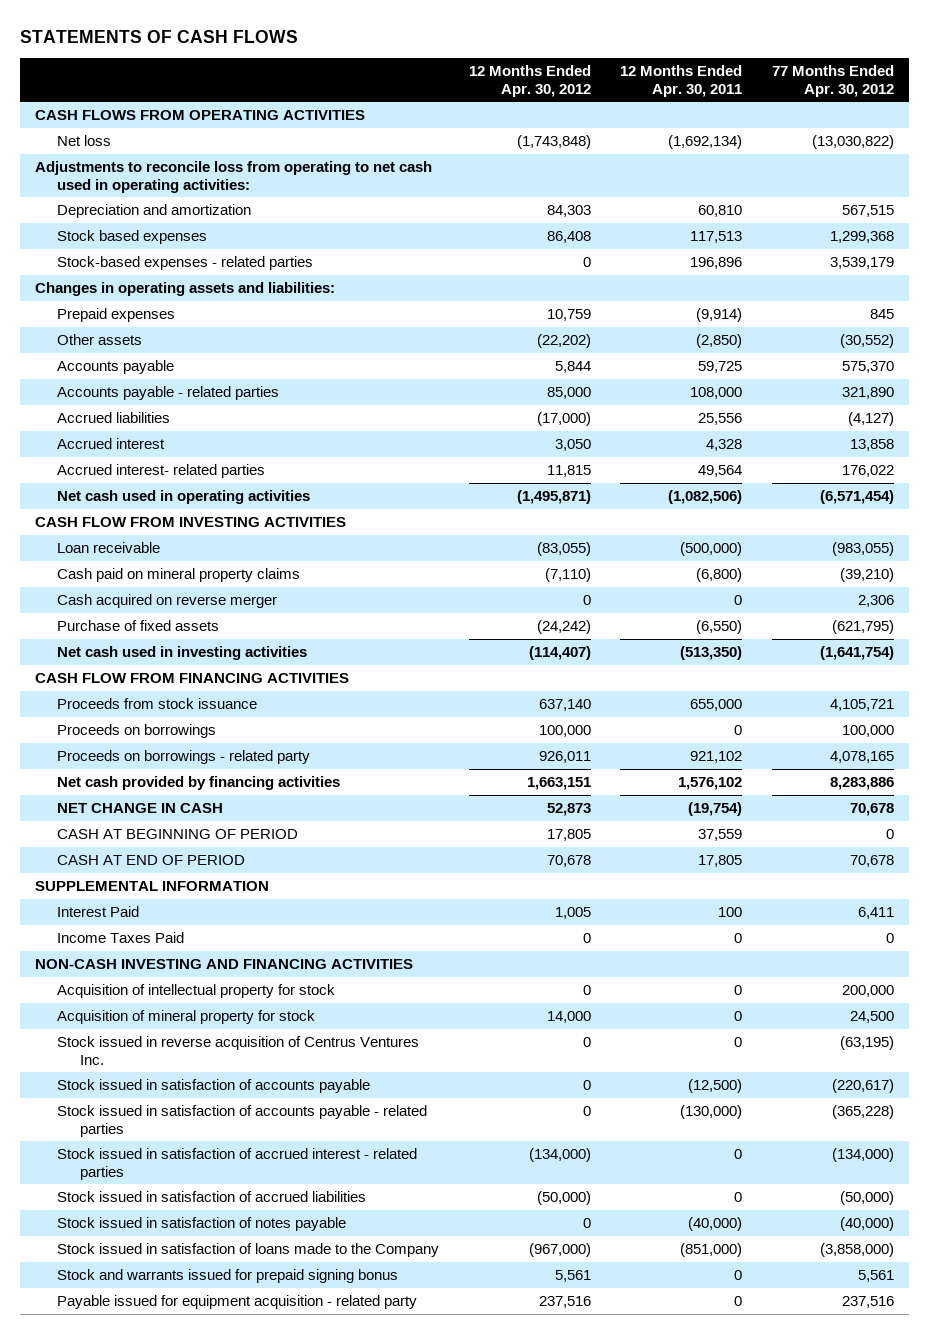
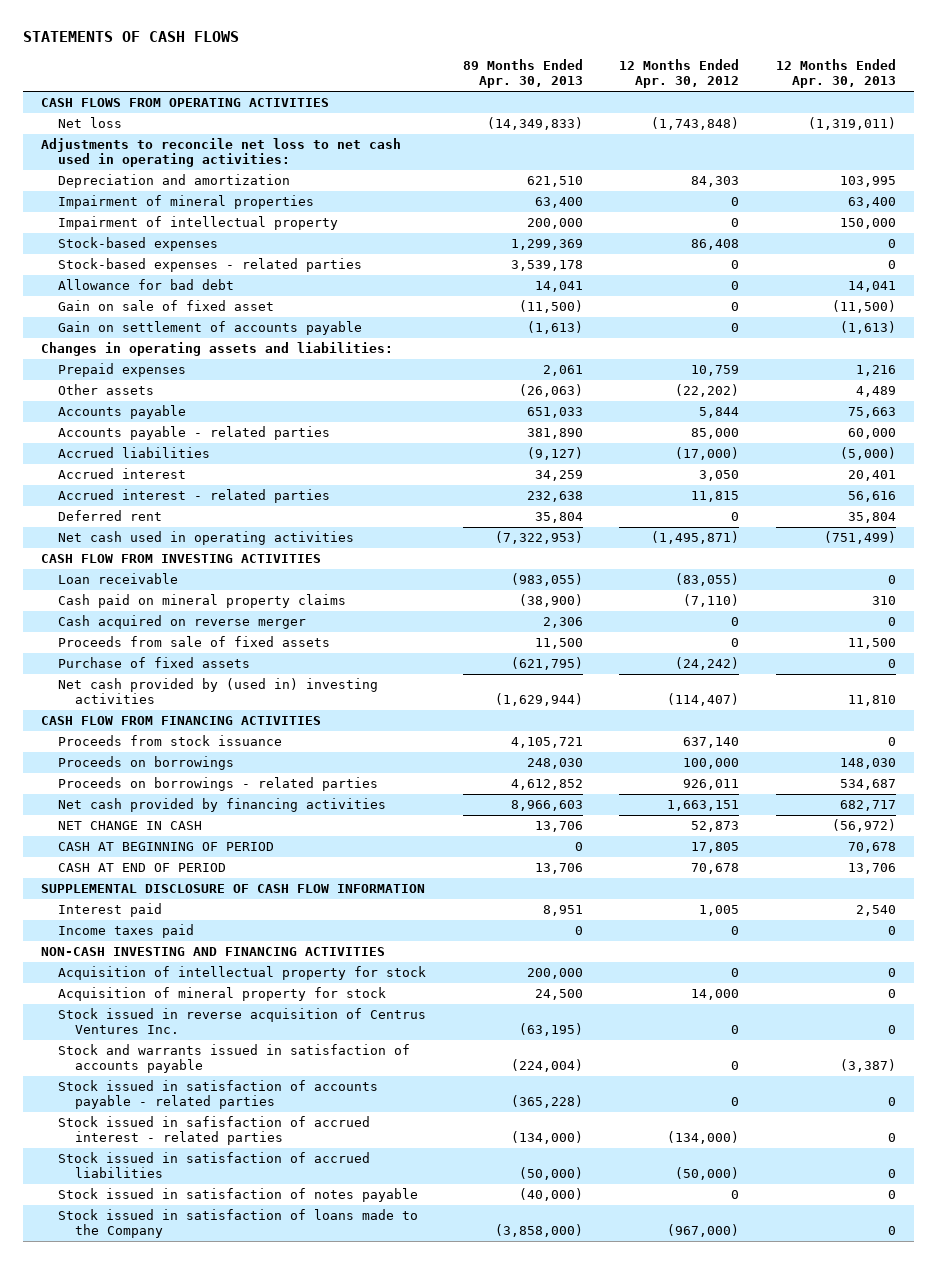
[620,65,743,97] 12 Months Ended Apr. 30, 2011 -> none
[772,65,895,97] 77 Months Ended Apr. 30, 2012 -> none
none -> [462,58,583,89] 89 Months Ended Apr. 30, 2013
none -> [775,58,896,89] 12 Months Ended Apr. 30, 2013
[34,160,432,193] Adjustments to reconcile loss from operating to net cash used in operating activities: -> [41,138,402,168] Adjustments to reconcile net loss to net cash used in operating activities:
none -> [57,195,314,210] Impairment of mineral properties
none -> [57,216,338,231] Impairment of intellectual property
[57,229,208,244] Stock based expenses -> [57,237,218,252] Stock-based expenses
none -> [57,279,234,291] Allowance for bad debt
none -> [57,300,274,312] Gain on sale of fixed asset
none -> [57,321,362,336] Gain on settlement of accounts payable
[57,463,266,478] Accrued interest- related parties -> [57,489,330,504] Accrued interest - related parties
none -> [57,510,162,522] Deferred rent
none -> [57,636,330,648] Proceeds from sale of fixed assets
[57,645,308,660] Net cash used in investing activities -> [57,678,378,705] Net cash provided by (used in) investing activities
[57,749,311,764] Proceeds on borrowings - related party -> [57,777,378,792] Proceeds on borrowings - related parties
[34,880,269,891] SUPPLEMENTAL INFORMATION -> [41,884,426,894] SUPPLEMENTAL DISCLOSURE OF CASH FLOW INFORMATION
[57,905,140,917] Interest Paid -> [57,903,162,918] Interest paid
[57,931,185,943] Income Taxes Paid -> [57,924,194,939] Income taxes paid
[57,1078,371,1093] Stock issued in satisfaction of accounts payable -> [57,1044,410,1074] Stock and warrants issued in satisfaction of accounts payable
[57,1147,418,1180] Stock issued in satisfaction of accrued interest - related parties -> [57,1116,370,1146] Stock issued in safisfaction of accrued interest - related parties
[57,1268,399,1283] Stock and warrants issued for prepaid signing bonus -> none
[57,1294,418,1309] Payable issued for equipment acquisition - related party -> none

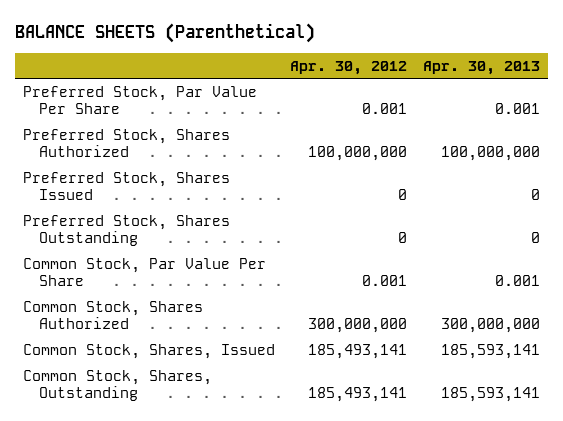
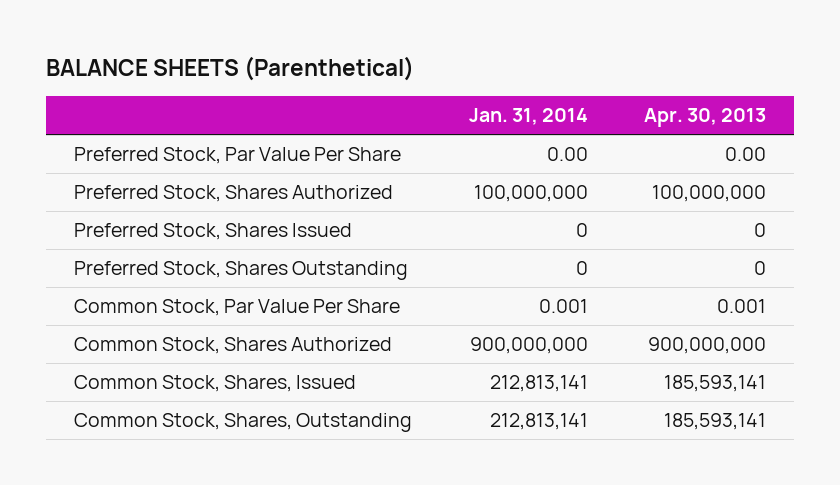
[290,60,408,75] Apr. 30, 2012 -> none
none -> [468,108,588,126] Jan. 31, 2014
[494,102,540,114] 0.001 -> [724,147,766,162] 0.00
[440,317,540,333] 300,000,000 -> [647,337,766,355] 900,000,000

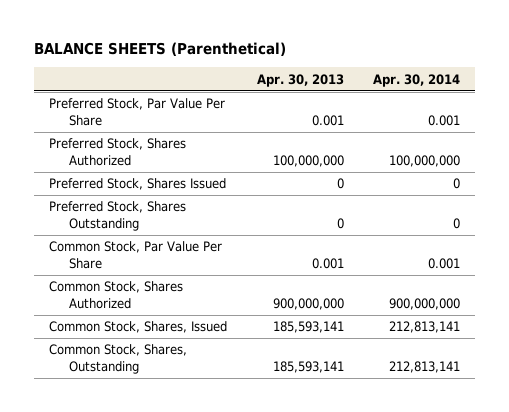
[468,108,588,126] Jan. 31, 2014 -> none
none -> [373,73,461,87] Apr. 30, 2014
[724,147,766,162] 0.00 -> [311,114,344,126] 0.001

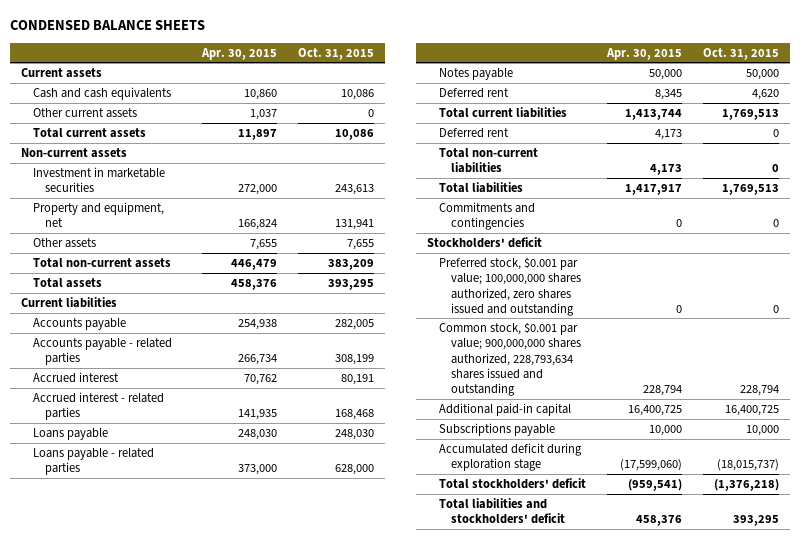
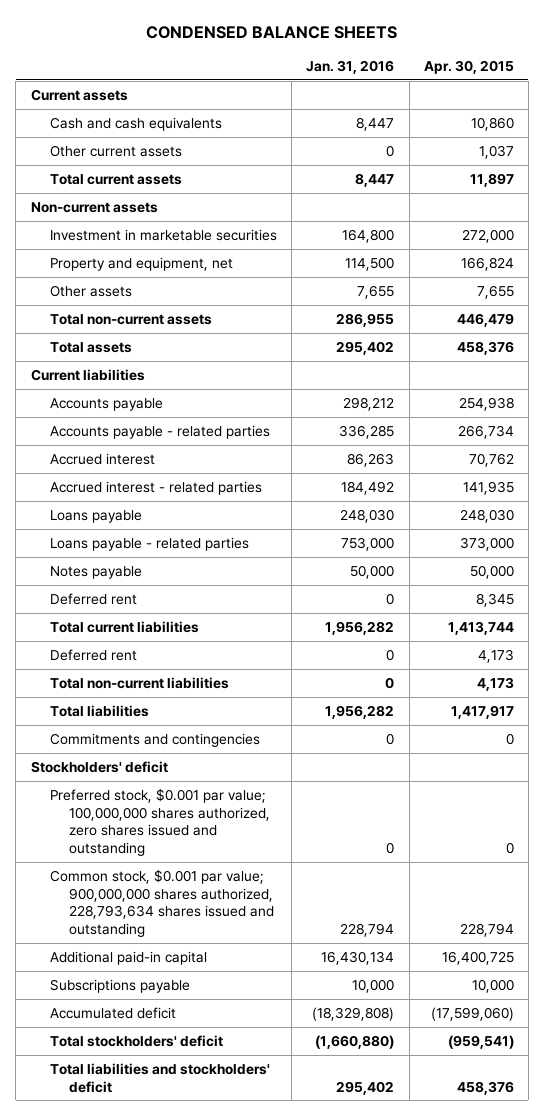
[297,47,374,60] Oct. 31, 2015 -> none
none -> [306,59,395,74] Jan. 31, 2016
[438,442,582,472] Accumulated deficit during exploration stage -> [49,1006,176,1019] Accumulated deficit

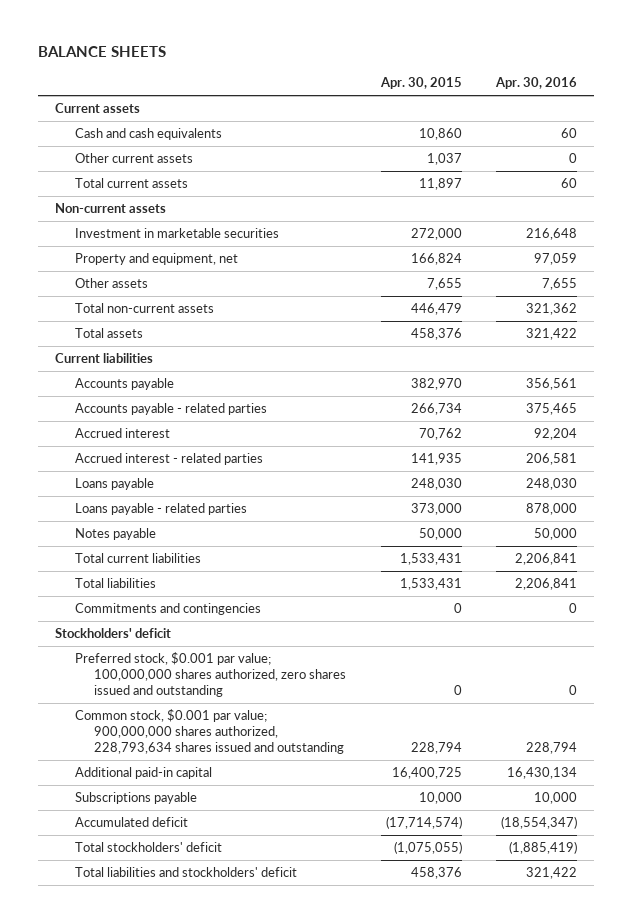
[146,25,398,39] CONDENSED BALANCE SHEETS -> [37,46,166,58] BALANCE SHEETS
[306,59,395,74] Jan. 31, 2016 -> none
none -> [495,77,578,90] Apr. 30, 2016
[458,396,514,411] 254,938 -> [410,378,462,391] 382,970
[49,592,137,605] Deferred rent -> none
[49,648,137,661] Deferred rent -> none
[49,676,229,689] Total non-current liabilities -> none
[447,620,514,635] 1,413,744 -> [399,553,462,566] 1,533,431
[450,704,514,719] 1,417,917 -> [399,578,462,591] 1,533,431
[430,1006,514,1021] (17,599,060) -> [385,816,462,830] (17,714,574)
[447,1034,514,1049] (959,541) -> [393,841,462,855] (1,075,055)

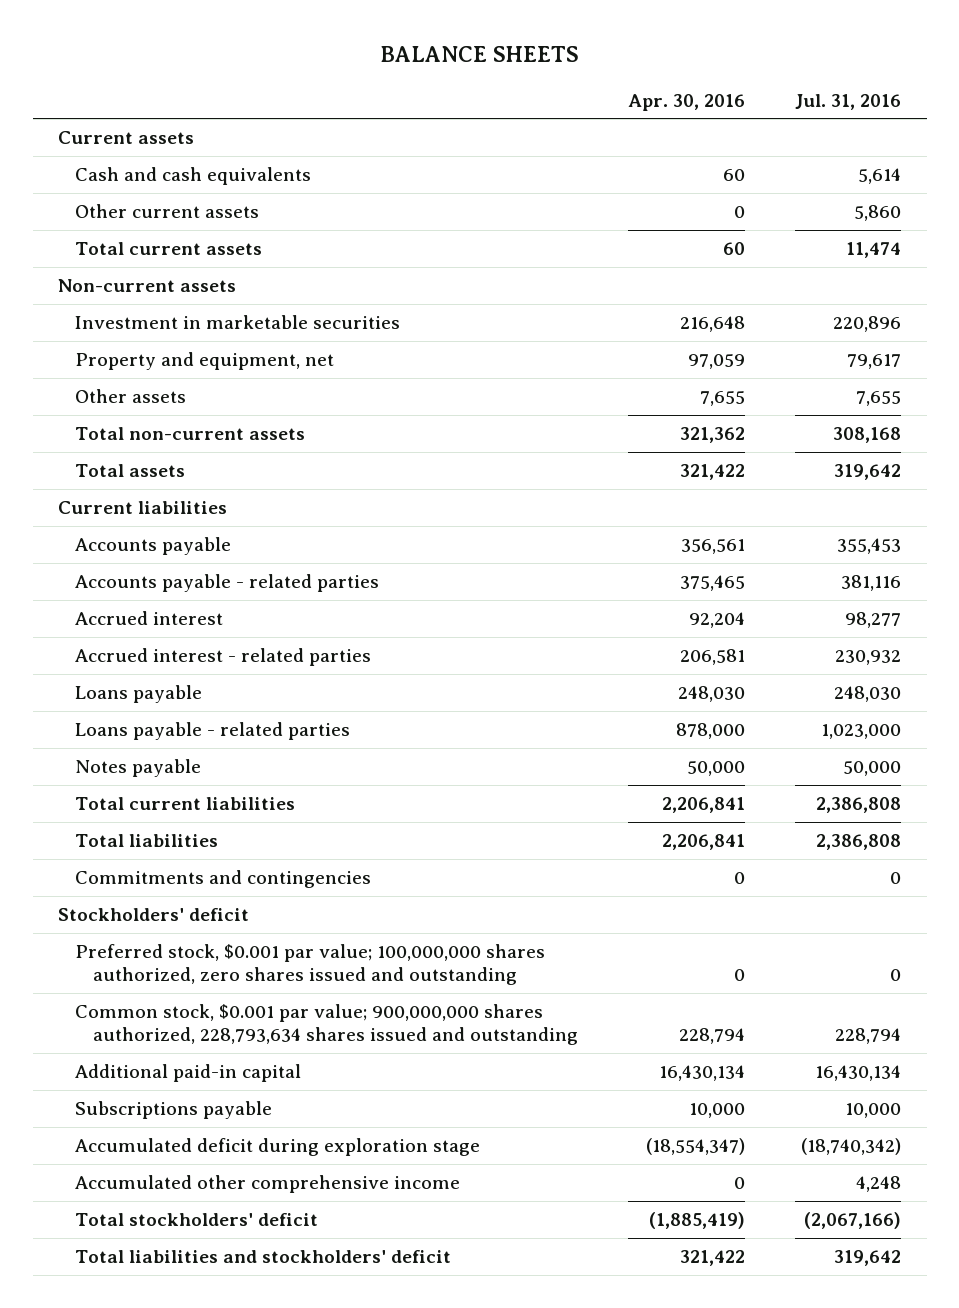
[379,77,462,90] Apr. 30, 2015 -> none
none -> [795,93,902,110] Jul. 31, 2016
[74,817,188,828] Accumulated deficit -> [75,1138,481,1157] Accumulated deficit during exploration stage
none -> [75,1175,461,1194] Accumulated other comprehensive income

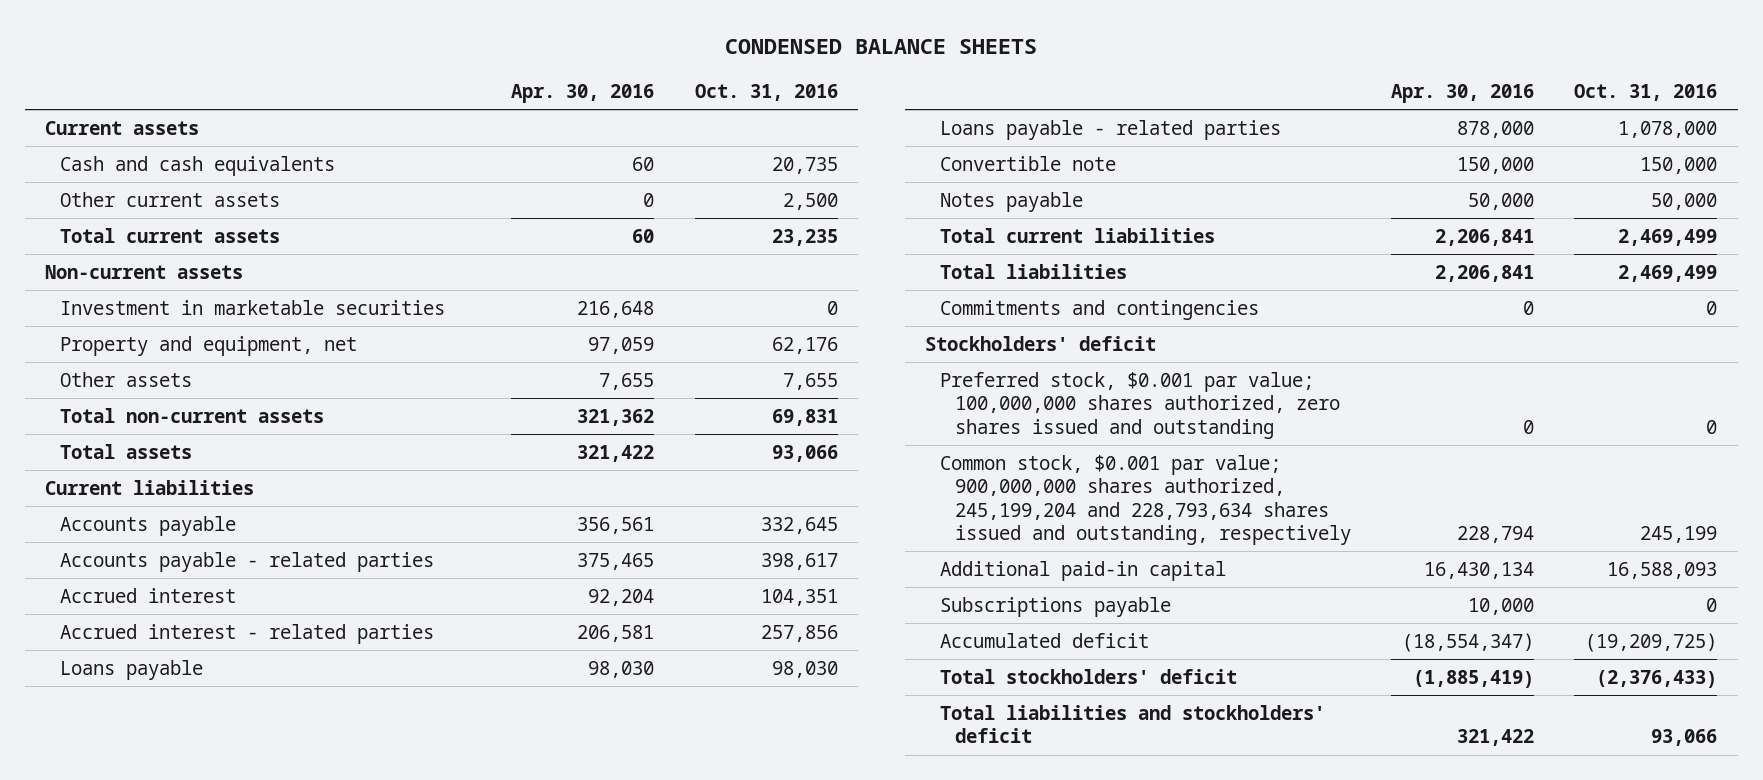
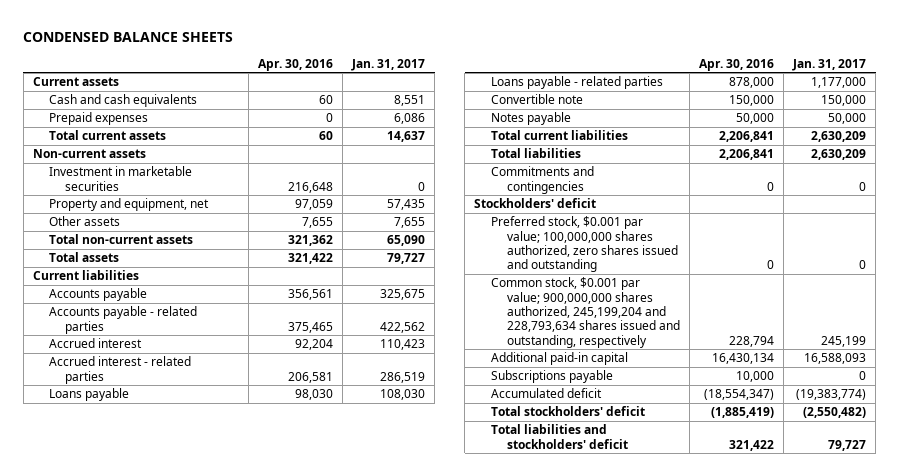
[694,83,838,101] Oct. 31, 2016 -> none
none -> [350,58,425,71] Jan. 31, 2017
[60,191,281,207] Other current assets -> none
none -> [49,112,149,126] Prepaid expenses

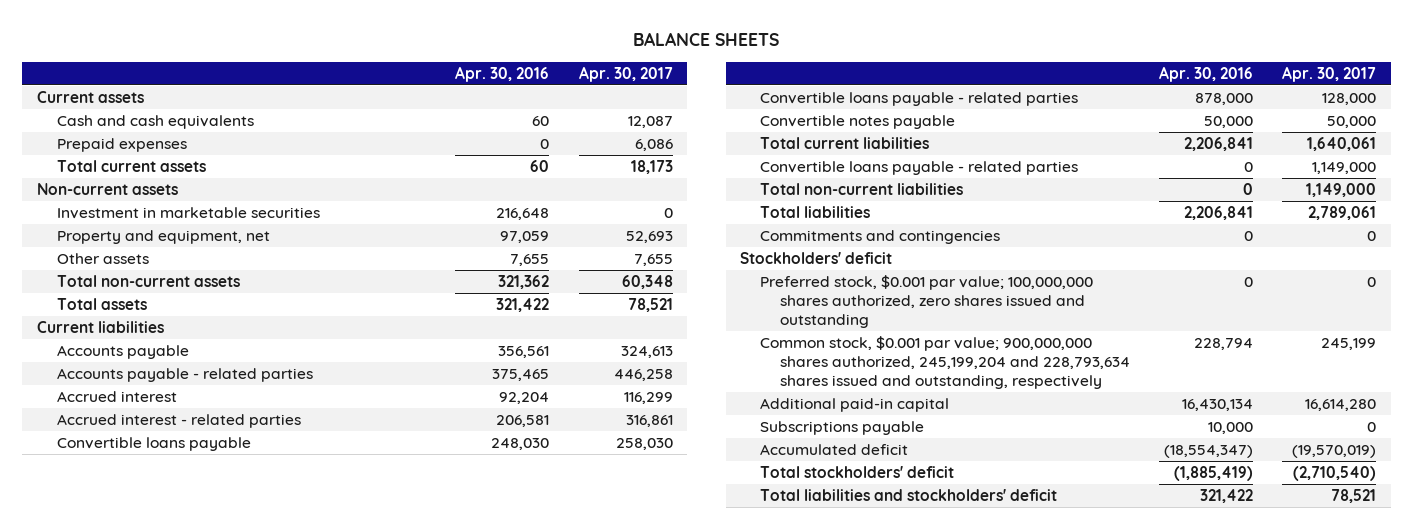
[23,32,234,43] CONDENSED BALANCE SHEETS -> [633,32,780,47] BALANCE SHEETS
[350,58,425,71] Jan. 31, 2017 -> none
none -> [578,65,673,82] Apr. 30, 2017
[490,112,571,126] Notes payable -> none
[49,388,130,402] Loans payable -> [56,437,251,452] Convertible loans payable
[294,389,333,401] 98,030 -> [491,438,550,451] 248,030
[490,76,663,90] Loans payable - related parties -> [760,92,1079,107] Convertible loans payable - related parties
[490,94,583,105] Convertible note -> [760,115,956,130] Convertible notes payable
[729,95,775,107] 150,000 -> [1203,116,1253,129] 50,000
none -> [760,161,1079,176] Convertible loans payable - related parties
none -> [760,183,964,196] Total non-current liabilities

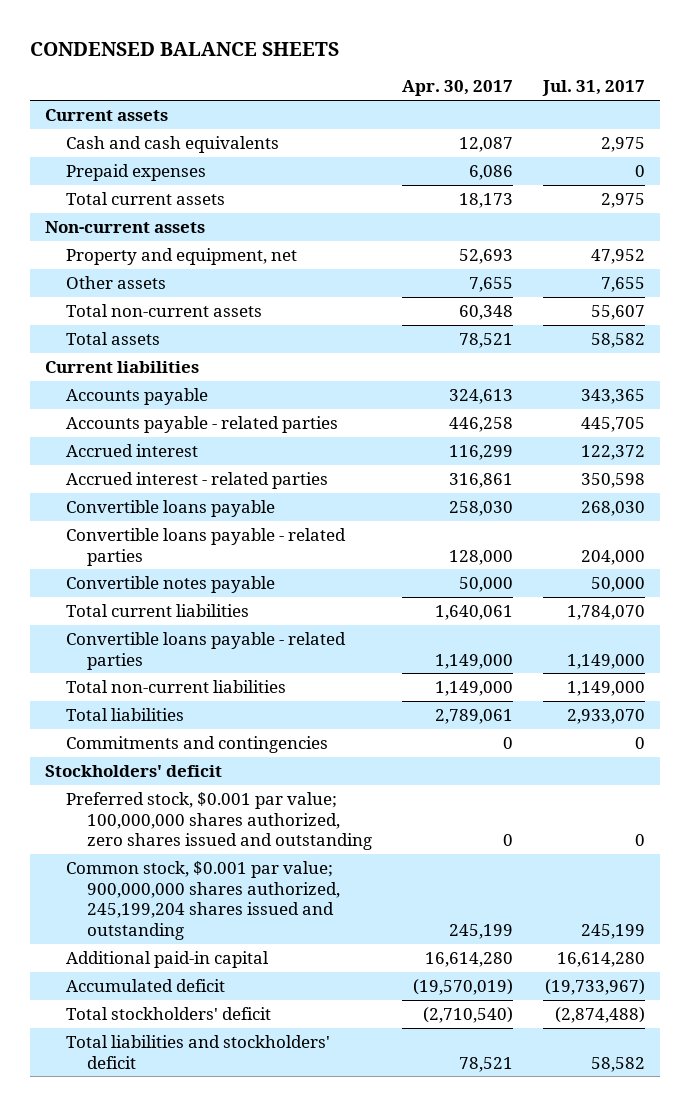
[633,32,780,47] BALANCE SHEETS -> [29,41,339,56] CONDENSED BALANCE SHEETS
[455,65,550,82] Apr. 30, 2016 -> none
none -> [541,80,645,97] Jul. 31, 2017
[56,207,320,220] Investment in marketable securities -> none
[760,336,1130,389] Common stock, $0.001 par value; 900,000,000 shares authorized, 245,199,204 and 228,793,634 shares issued and outstanding, respectively -> [65,860,340,940] Common stock, $0.001 par value; 900,000,000 shares authorized, 245,199,204 shares issued and outstanding
[760,421,925,436] Subscriptions payable -> none

